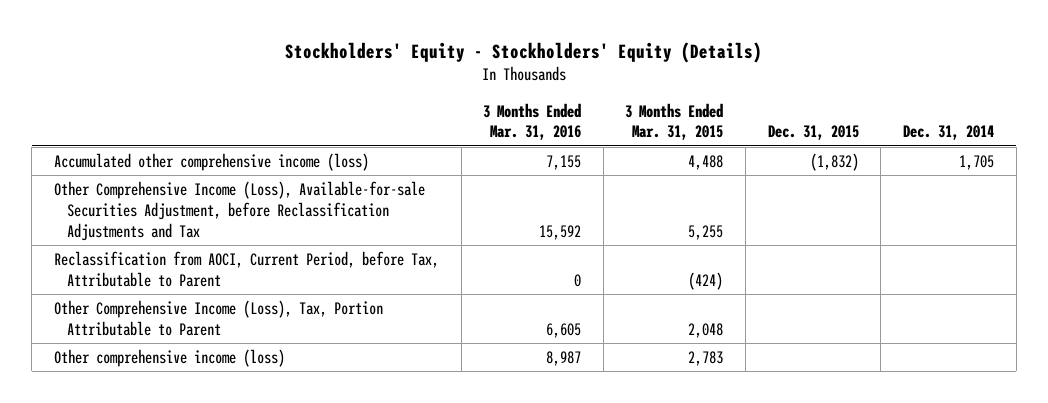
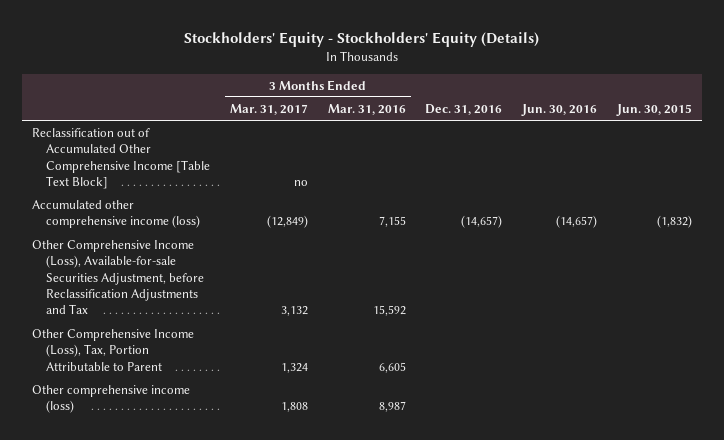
[625,102,724,141] 3 Months Ended Mar. 31, 2015 -> none
[767,125,859,141] Dec. 31, 2015 -> none
[902,125,994,141] Dec. 31, 2014 -> none
none -> [229,103,308,115] Mar. 31, 2017
none -> [425,103,503,115] Dec. 31, 2016
none -> [521,103,598,116] Jun. 30, 2016
none -> [616,103,693,116] Jun. 30, 2015
none -> [32,127,211,190] Reclassification out of Accumulated Other Comprehensive Income [Table Text Block]
[53,250,439,287] Reclassification from AOCI, Current Period, before Tax, Attributable to Parent -> none

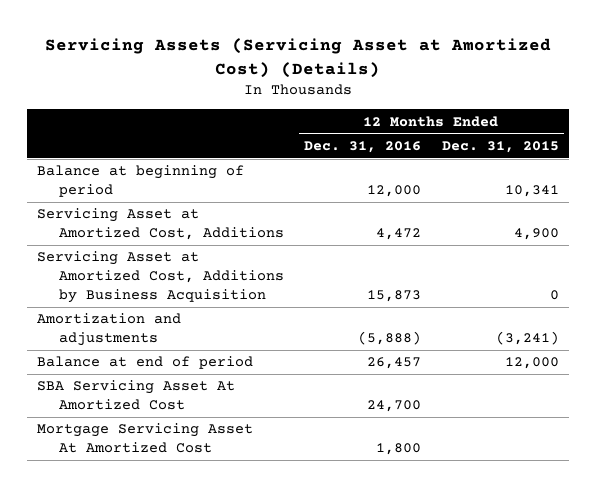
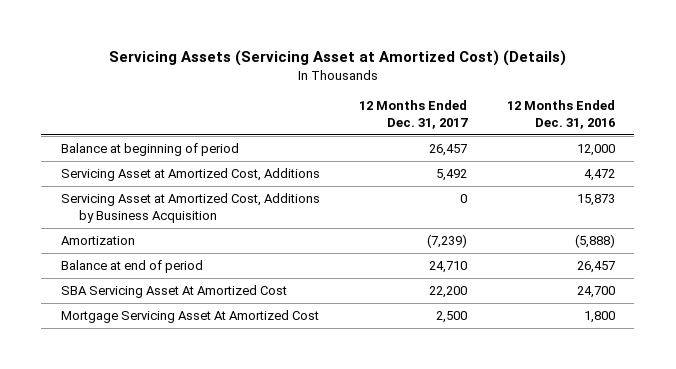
[441,140,559,153] Dec. 31, 2015 -> none
none -> [359,100,469,130] 12 Months Ended Dec. 31, 2017
[37,313,182,347] Amortization and adjustments -> [61,236,136,246] Amortization

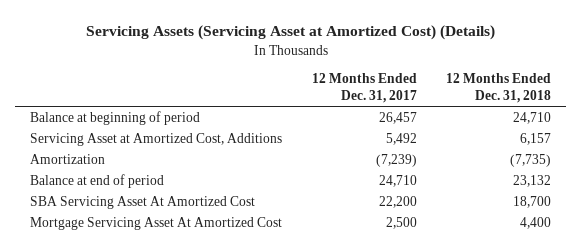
[506,100,615,130] 12 Months Ended Dec. 31, 2016 -> none
none -> [446,73,552,103] 12 Months Ended Dec. 31, 2018
[61,193,321,224] Servicing Asset at Amortized Cost, Additions by Business Acquisition -> none

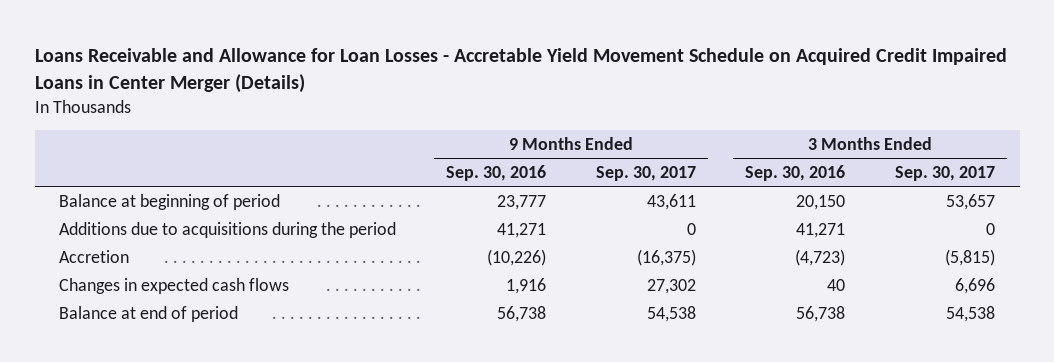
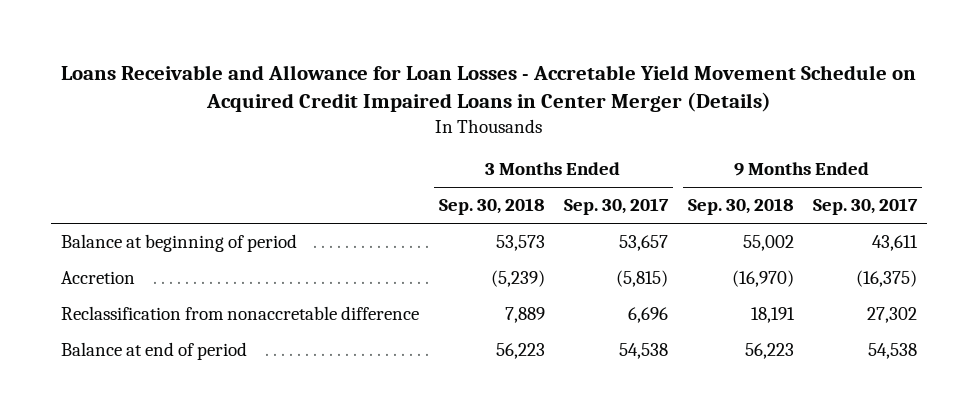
[446,165,547,182] Sep. 30, 2016 -> none
[745,165,846,182] Sep. 30, 2016 -> none
none -> [438,198,545,216] Sep. 30, 2018
none -> [687,198,794,216] Sep. 30, 2018
[59,221,397,238] Additions due to acquisitions during the period -> none
[59,277,290,294] Changes in expected cash flows -> [61,306,420,321] Reclassification from nonaccretable difference

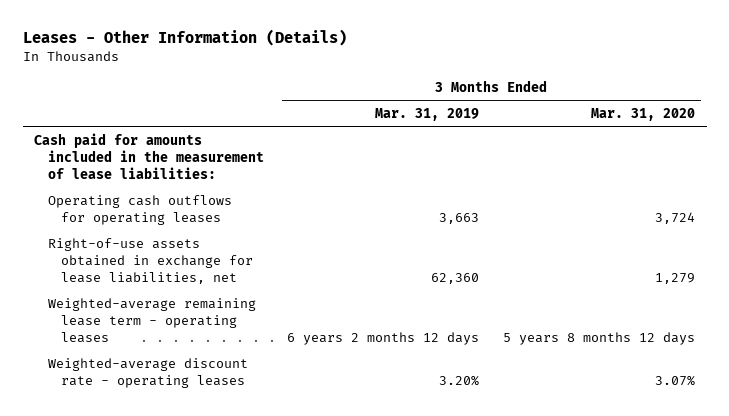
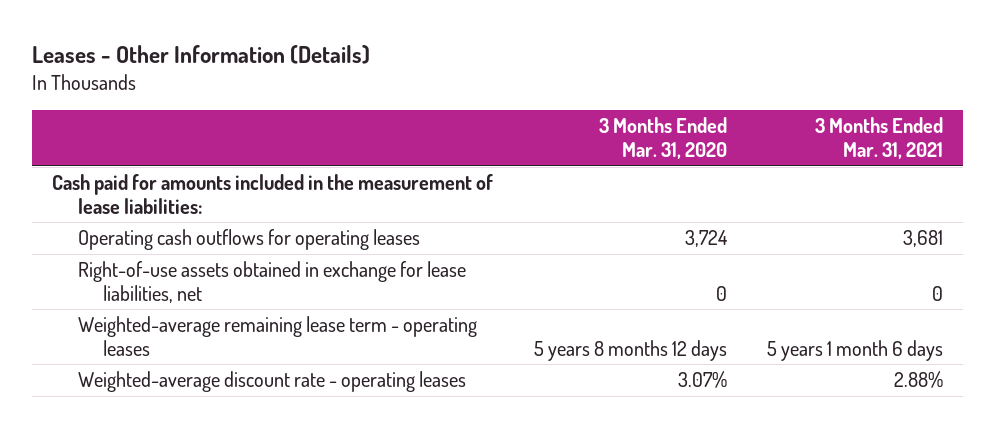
[375,107,480,121] Mar. 31, 2019 -> none
none -> [815,117,944,160] 3 Months Ended Mar. 31, 2021
[654,272,695,284] 1,279 -> [715,285,727,301] 0

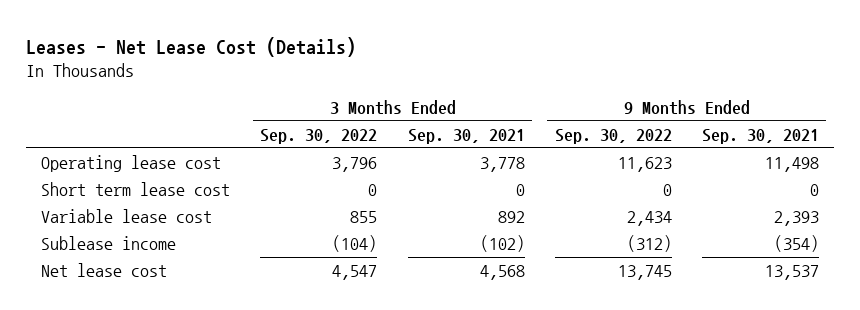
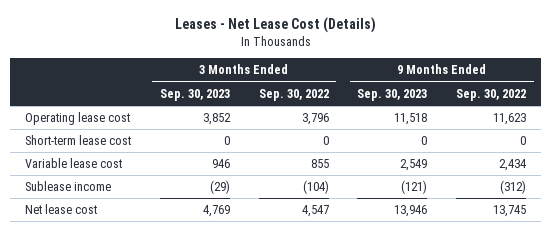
[407,128,525,144] Sep. 30, 2021 -> none
[701,128,819,144] Sep. 30, 2021 -> none
none -> [159,88,230,101] Sep. 30, 2023
none -> [357,88,428,101] Sep. 30, 2023
[41,182,231,197] Short term lease cost -> [24,135,131,146] Short-term lease cost

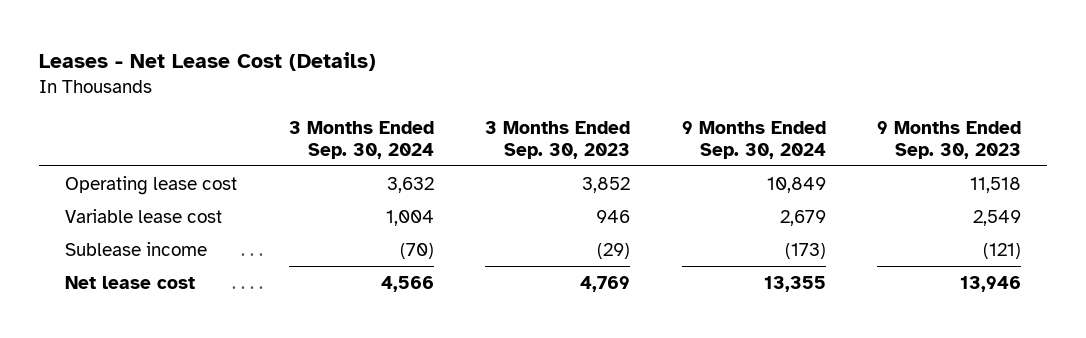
[258,88,329,101] Sep. 30, 2022 -> none
[456,88,527,101] Sep. 30, 2022 -> none
none -> [288,120,434,159] 3 Months Ended Sep. 30, 2024
none -> [681,120,826,159] 9 Months Ended Sep. 30, 2024
[24,135,131,146] Short-term lease cost -> none

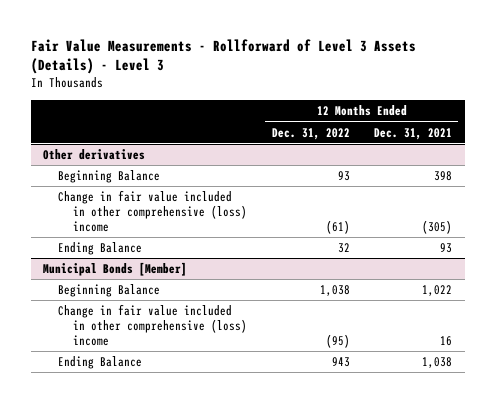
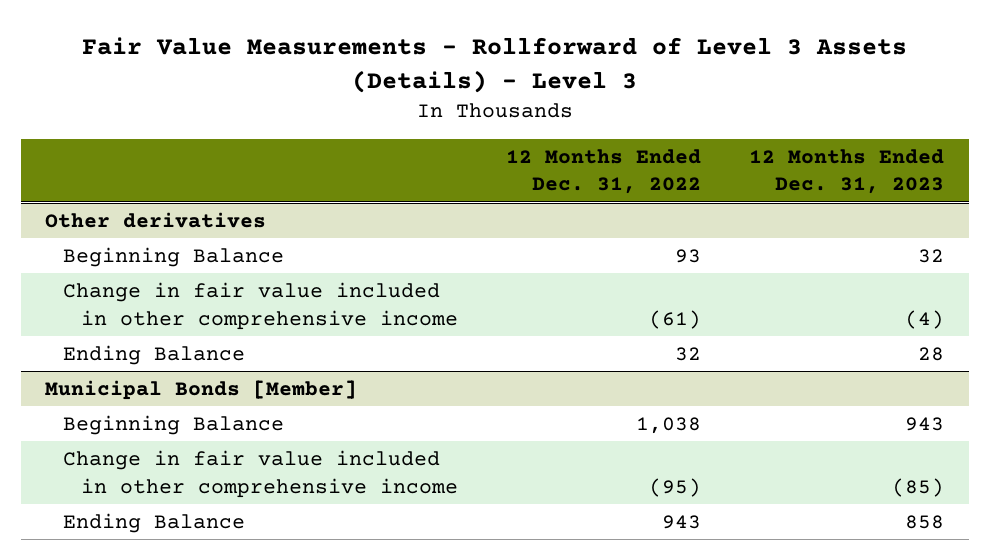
[374,127,453,140] Dec. 31, 2021 -> none
none -> [749,148,945,195] 12 Months Ended Dec. 31, 2023
[58,190,247,232] Change in fair value included in other comprehensive (loss) income -> [62,281,459,330] Change in fair value included in other comprehensive income
[58,304,247,346] Change in fair value included in other comprehensive (loss) income -> [62,449,459,498] Change in fair value included in other comprehensive income

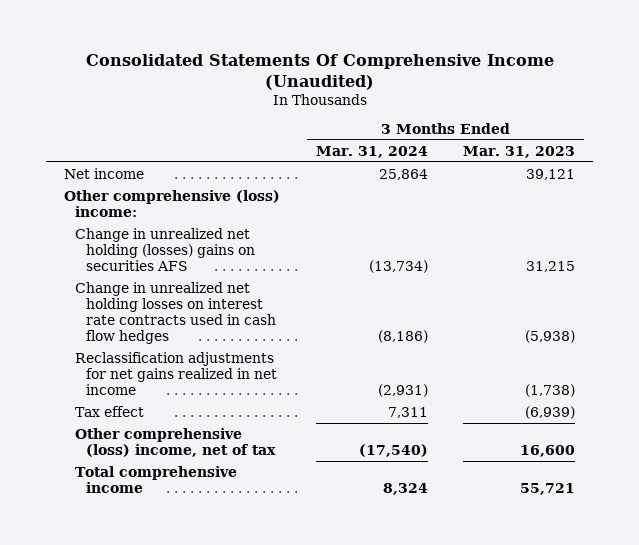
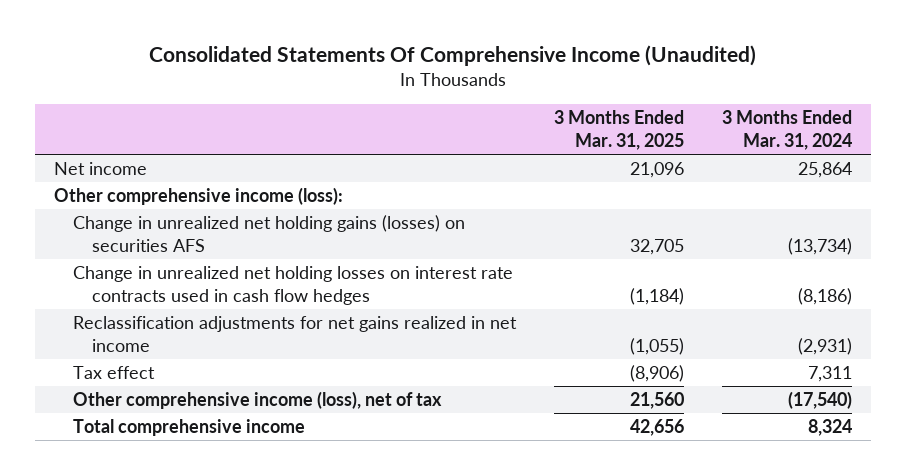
[463,145,576,158] Mar. 31, 2023 -> none
none -> [554,110,685,150] 3 Months Ended Mar. 31, 2025
[63,189,280,217] Other comprehensive (loss) income: -> [53,187,343,206] Other comprehensive income (loss):
[74,227,256,271] Change in unrealized net holding (losses) gains on securities AFS -> [73,215,466,252] Change in unrealized net holding gains (losses) on securities AFS
[74,427,277,457] Other comprehensive (loss) income, net of tax -> [73,391,443,410] Other comprehensive income (loss), net of tax

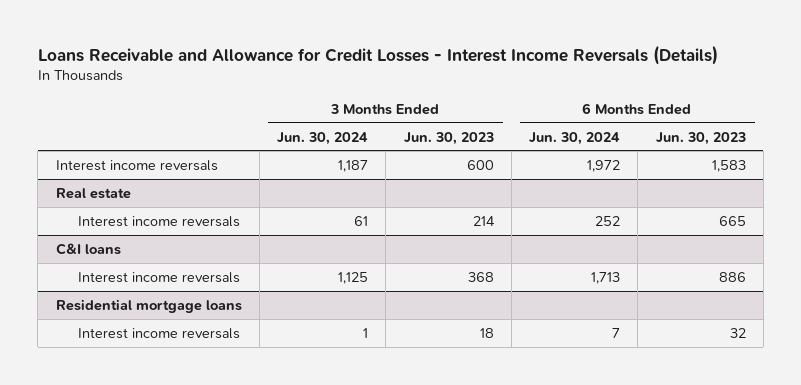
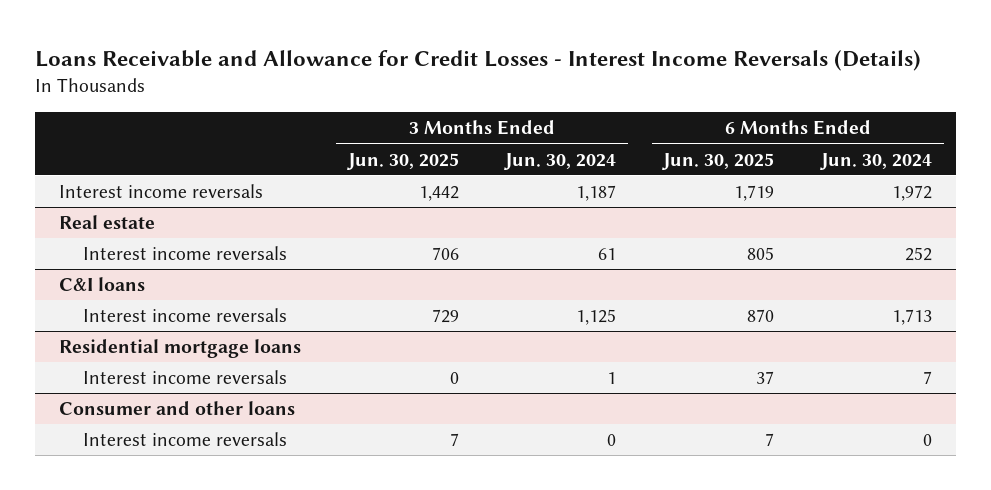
[403,131,494,145] Jun. 30, 2023 -> none
[655,131,746,145] Jun. 30, 2023 -> none
none -> [346,152,459,170] Jun. 30, 2025
none -> [662,152,775,170] Jun. 30, 2025
none -> [58,401,295,416] Consumer and other loans
none -> [82,432,287,447] Interest income reversals

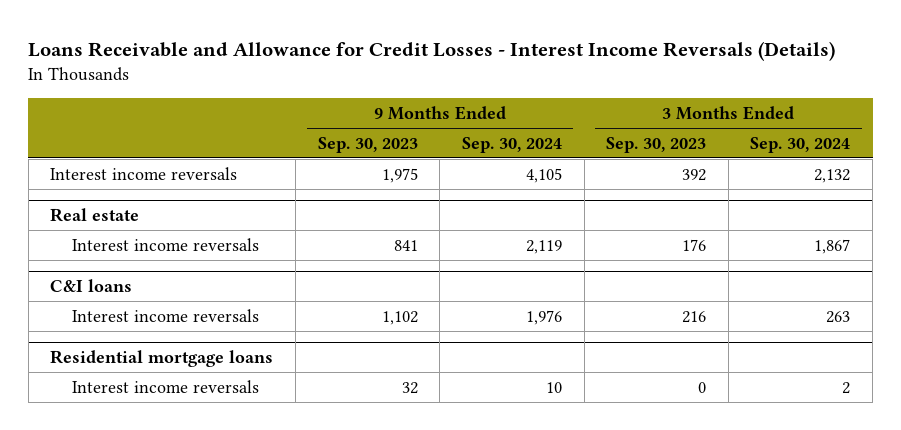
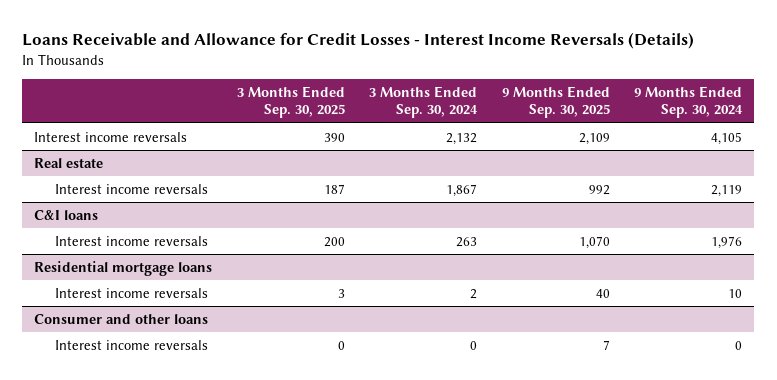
[317,136,418,153] Sep. 30, 2023 -> none
[606,136,707,153] Sep. 30, 2023 -> none
none -> [236,86,345,119] 3 Months Ended Sep. 30, 2025
none -> [501,86,610,119] 9 Months Ended Sep. 30, 2025
none -> [34,313,209,324] Consumer and other loans
none -> [54,339,208,350] Interest income reversals

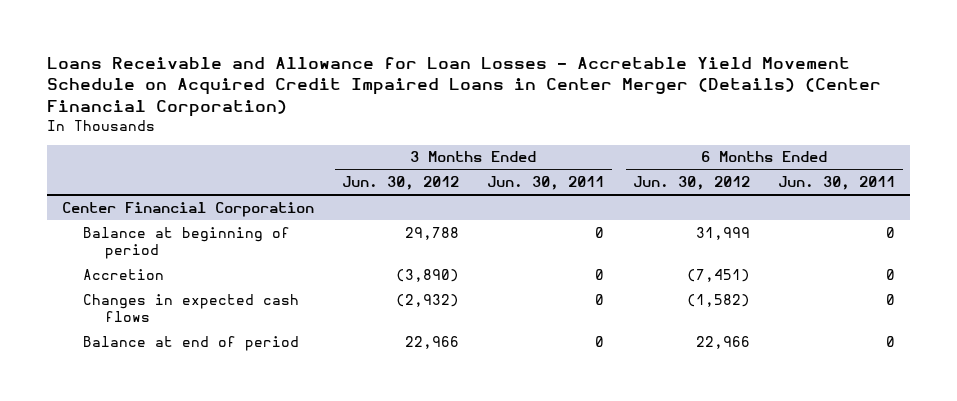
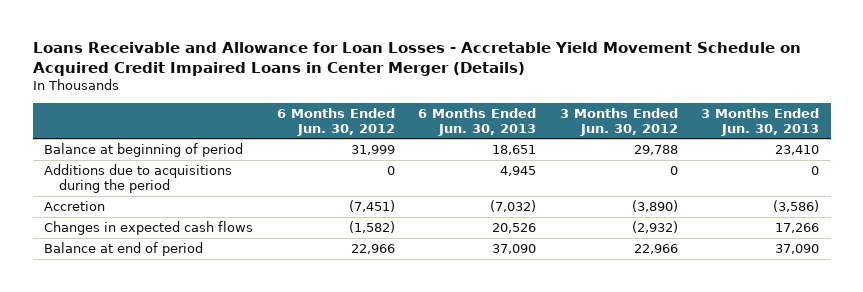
[47,56,882,118] Loans Receivable and Allowance for Loan Losses - Accretable Yield Movement Schedule on Acquired Credit Impaired Loans in Center Merger (Details) (Center Financial Corporation) -> [32,41,801,76] Loans Receivable and Allowance for Loan Losses - Accretable Yield Movement Schedule on Acquired Credit Impaired Loans in Center Merger (Details)
[487,176,605,191] Jun. 30, 2011 -> none
[778,176,896,191] Jun. 30, 2011 -> none
none -> [418,107,537,136] 6 Months Ended Jun. 30, 2013
none -> [700,107,819,136] 3 Months Ended Jun. 30, 2013
[61,201,314,217] Center Financial Corporation -> none
none -> [44,164,233,193] Additions due to acquisitions during the period

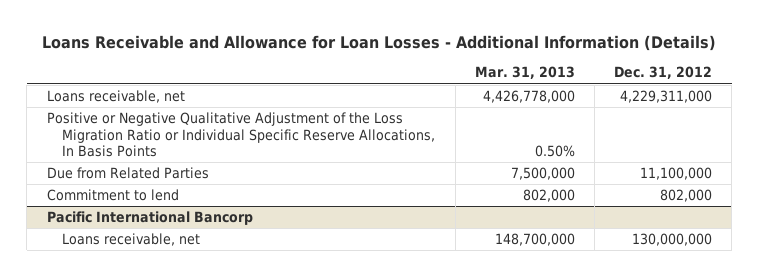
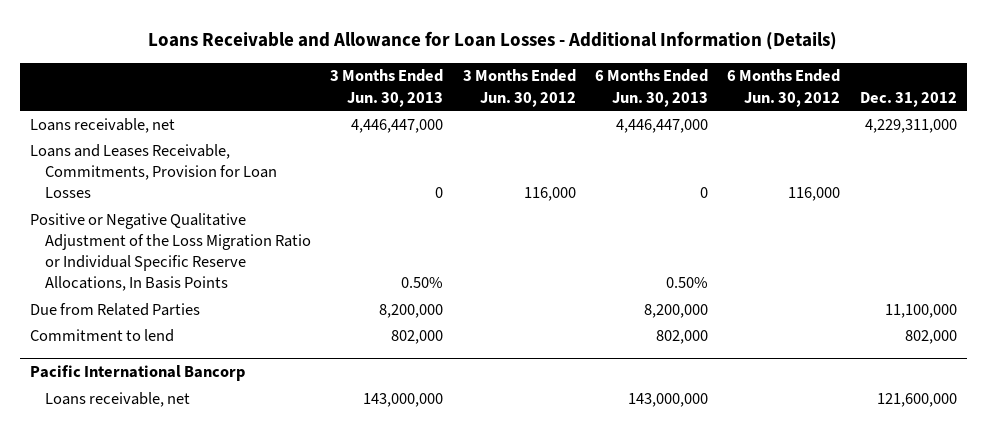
[474,66,575,80] Mar. 31, 2013 -> none
none -> [330,69,444,107] 3 Months Ended Jun. 30, 2013
none -> [462,69,576,107] 3 Months Ended Jun. 30, 2012
none -> [595,69,709,107] 6 Months Ended Jun. 30, 2013
none -> [727,69,841,107] 6 Months Ended Jun. 30, 2012
none -> [30,143,277,199] Loans and Leases Receivable, Commitments, Provision for Loan Losses
[632,233,713,247] 130,000,000 -> [876,392,957,407] 121,600,000

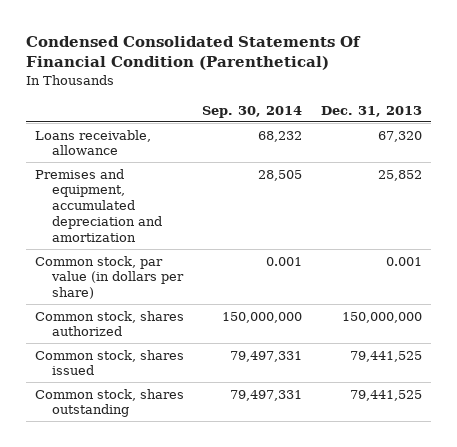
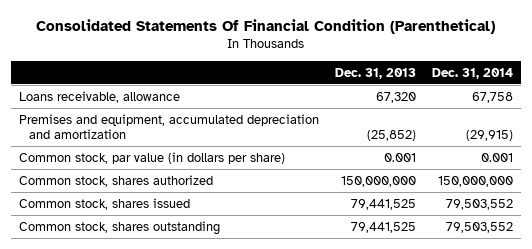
[26,35,362,71] Condensed Consolidated Statements Of Financial Condition (Parenthetical) -> [35,19,495,35] Consolidated Statements Of Financial Condition (Parenthetical)
[202,105,303,118] Sep. 30, 2014 -> none
none -> [431,67,513,79] Dec. 31, 2014
[377,169,422,181] 25,852 -> [366,130,416,142] (25,852)

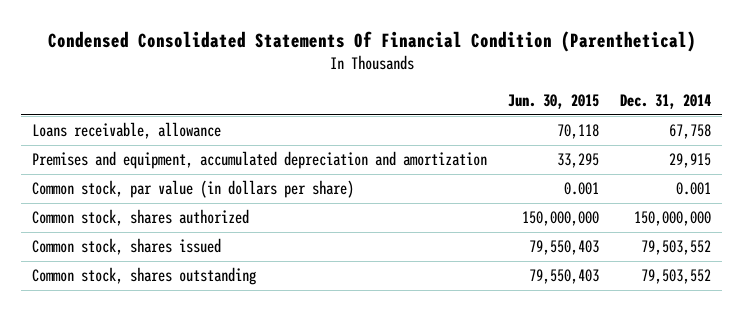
[35,19,495,35] Consolidated Statements Of Financial Condition (Parenthetical) -> [47,30,696,52] Condensed Consolidated Statements Of Financial Condition (Parenthetical)
[334,67,416,79] Dec. 31, 2013 -> none
none -> [508,93,600,109] Jun. 30, 2015
[465,130,513,142] (29,915) -> [669,153,712,169] 29,915

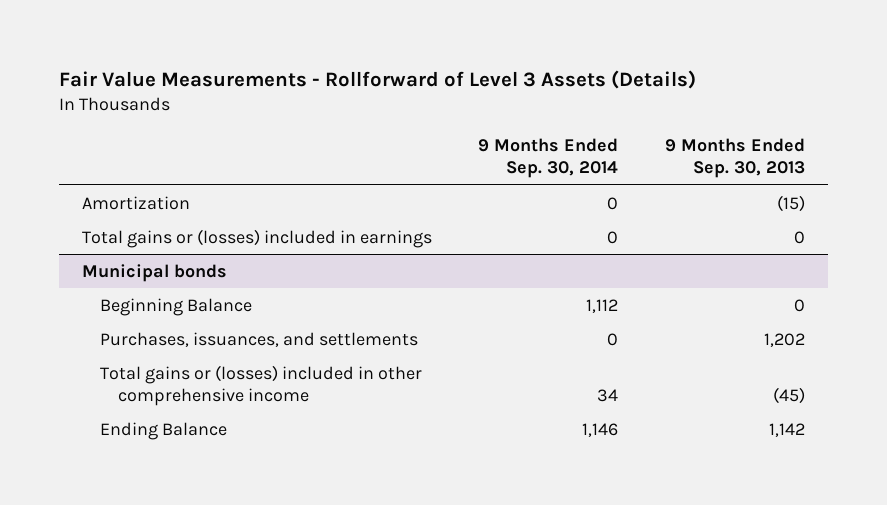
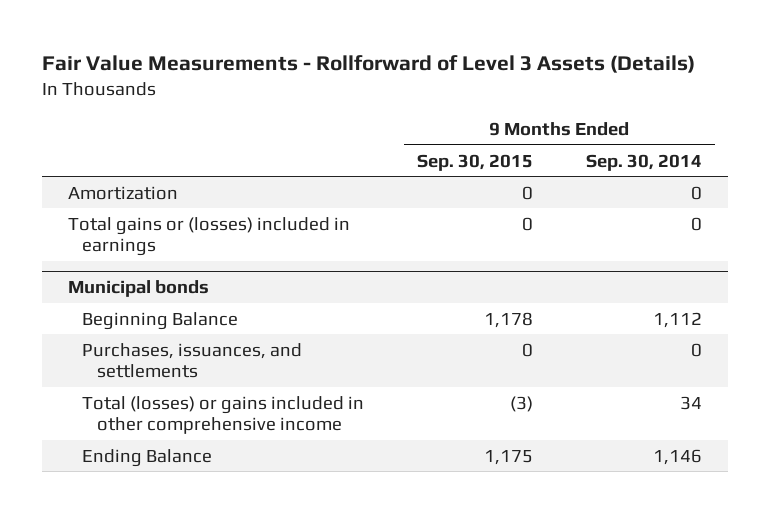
[664,137,805,179] 9 Months Ended Sep. 30, 2013 -> none
none -> [417,153,534,171] Sep. 30, 2015
[100,364,423,406] Total gains or (losses) included in other comprehensive income -> [82,395,365,434] Total (losses) or gains included in other comprehensive income

